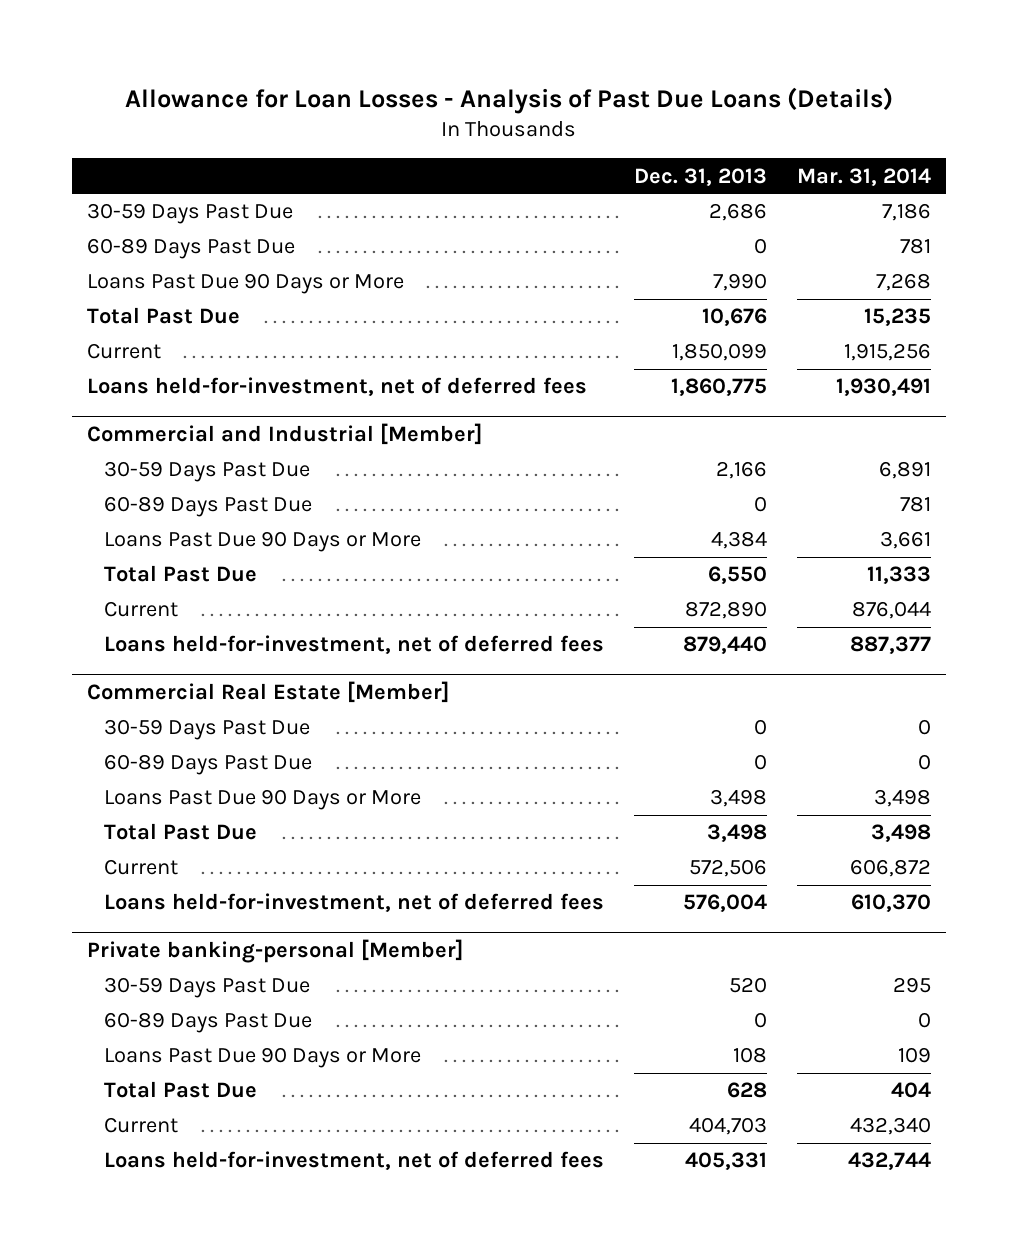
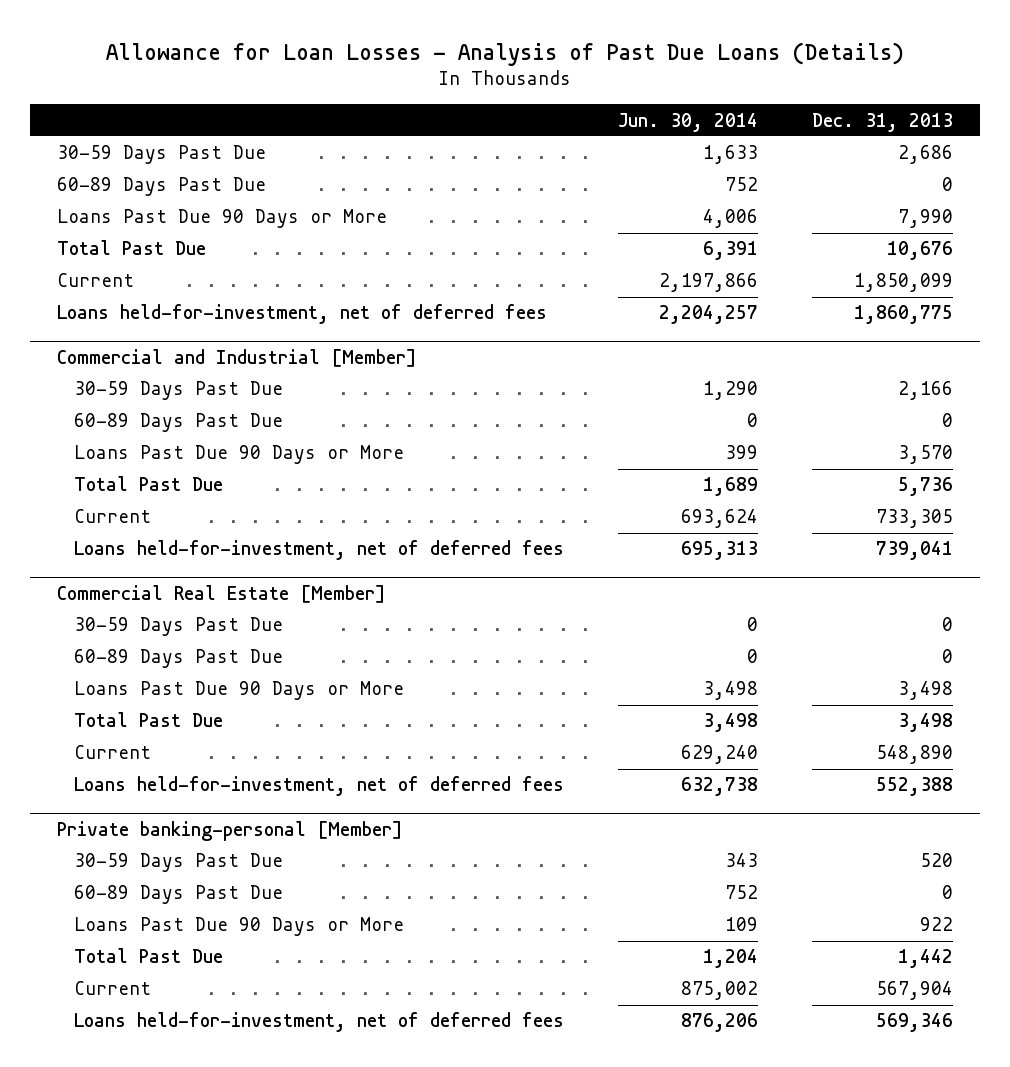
[796,167,931,186] Mar. 31, 2014 -> none
none -> [618,112,759,132] Jun. 30, 2014
[710,531,767,550] 4,384 -> [898,445,954,465] 3,570
[707,566,767,585] 6,550 -> [898,477,954,497] 5,736
[684,601,767,620] 872,890 -> [876,509,954,529] 733,305
[682,636,767,655] 879,440 -> [876,541,954,561] 739,041
[688,859,767,878] 572,506 -> [876,745,954,765] 548,890
[682,894,767,913] 576,004 -> [876,777,954,797] 552,388
[732,1047,767,1064] 108 -> [920,917,954,932] 922
[726,1082,767,1099] 628 -> [898,949,954,969] 1,442
[688,1117,767,1136] 404,703 -> [876,981,954,1001] 567,904
[684,1152,767,1171] 405,331 -> [876,1013,954,1033] 569,346

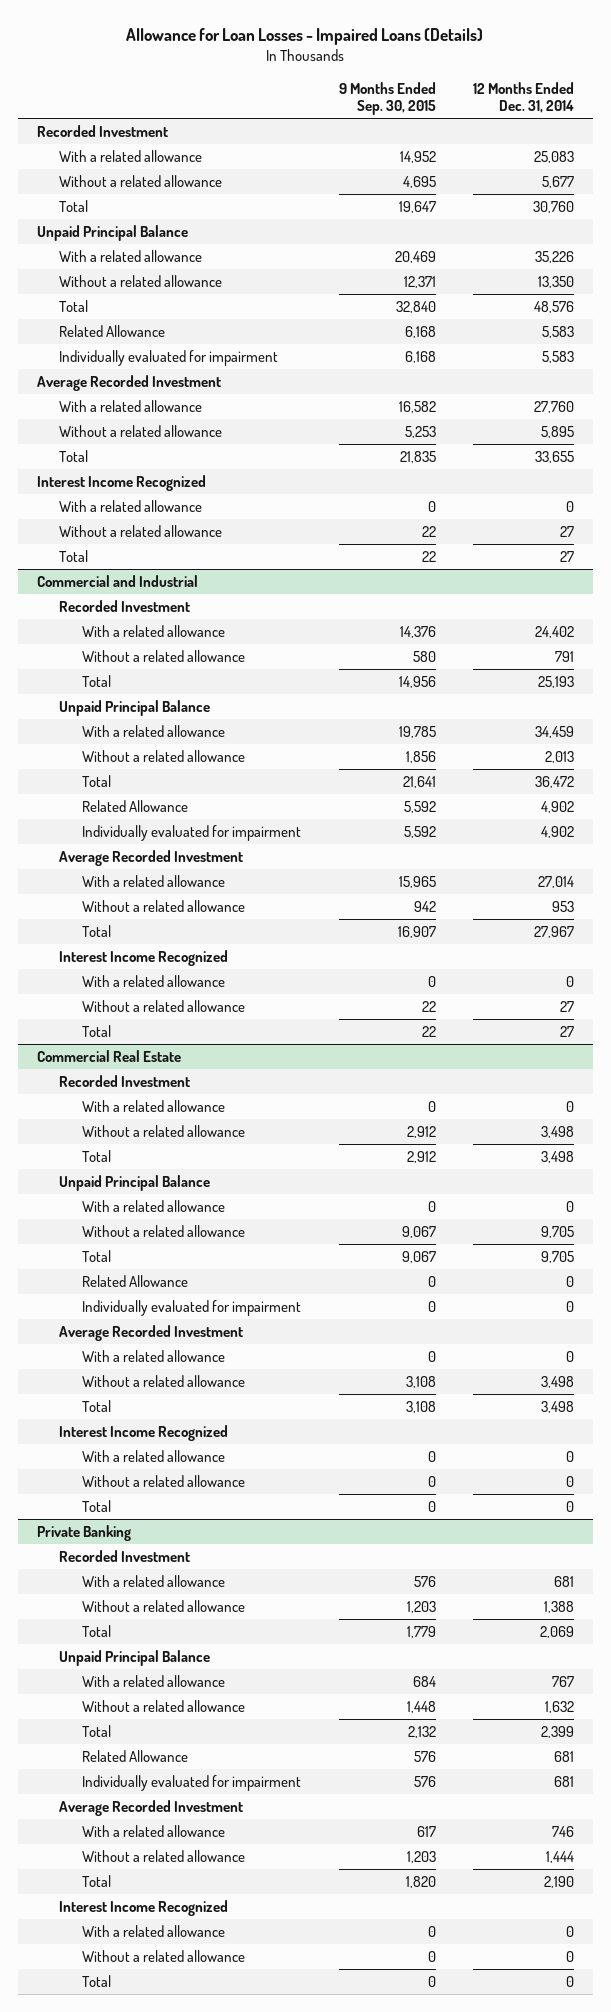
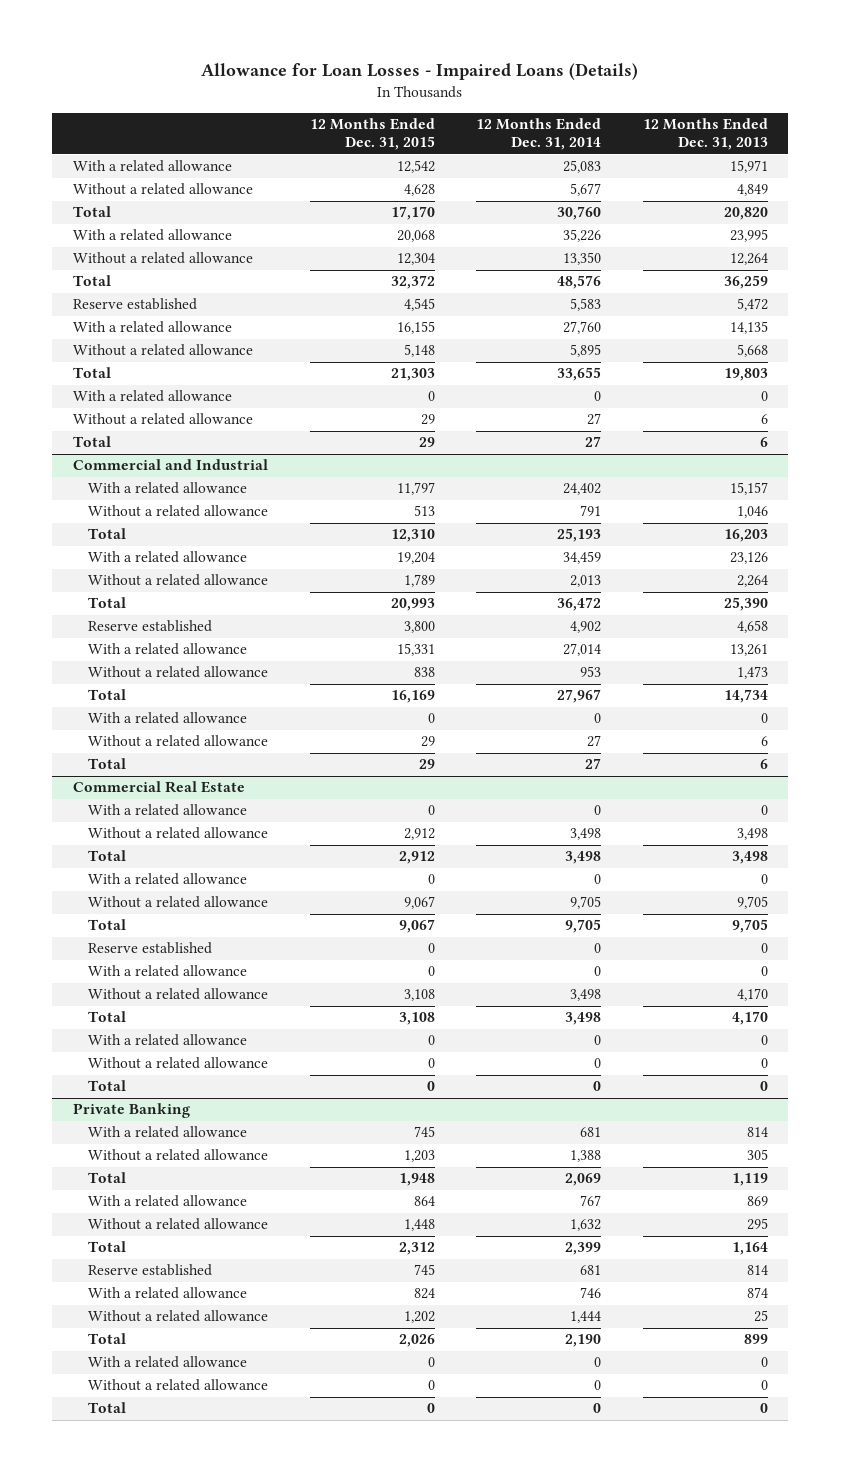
[338,81,436,116] 9 Months Ended Sep. 30, 2015 -> none
none -> [309,118,435,151] 12 Months Ended Dec. 31, 2015
none -> [642,118,768,151] 12 Months Ended Dec. 31, 2013
[36,124,168,137] Recorded Investment -> none
[36,224,188,241] Unpaid Principal Balance -> none
[59,349,279,366] Individually evaluated for impairment -> none
[36,374,221,391] Average Recorded Investment -> none
[59,324,166,337] Related Allowance -> [73,298,198,311] Reserve established
[36,474,206,491] Interest Income Recognized -> none
[59,599,191,612] Recorded Investment -> none
[59,699,211,716] Unpaid Principal Balance -> none
[82,824,302,841] Individually evaluated for impairment -> none
[59,849,244,866] Average Recorded Investment -> none
[82,799,189,812] Related Allowance -> [88,620,213,633] Reserve established
[59,949,229,966] Interest Income Recognized -> none
[59,1074,191,1087] Recorded Investment -> none
[59,1174,211,1191] Unpaid Principal Balance -> none
[82,1299,302,1316] Individually evaluated for impairment -> none
[59,1324,244,1341] Average Recorded Investment -> none
[82,1274,189,1287] Related Allowance -> [88,942,213,955] Reserve established
[59,1424,229,1441] Interest Income Recognized -> none
[59,1549,191,1562] Recorded Investment -> none
[59,1649,211,1666] Unpaid Principal Balance -> none
[82,1774,302,1791] Individually evaluated for impairment -> none
[59,1799,244,1816] Average Recorded Investment -> none
[82,1749,189,1762] Related Allowance -> [88,1264,213,1277] Reserve established
[59,1899,229,1916] Interest Income Recognized -> none

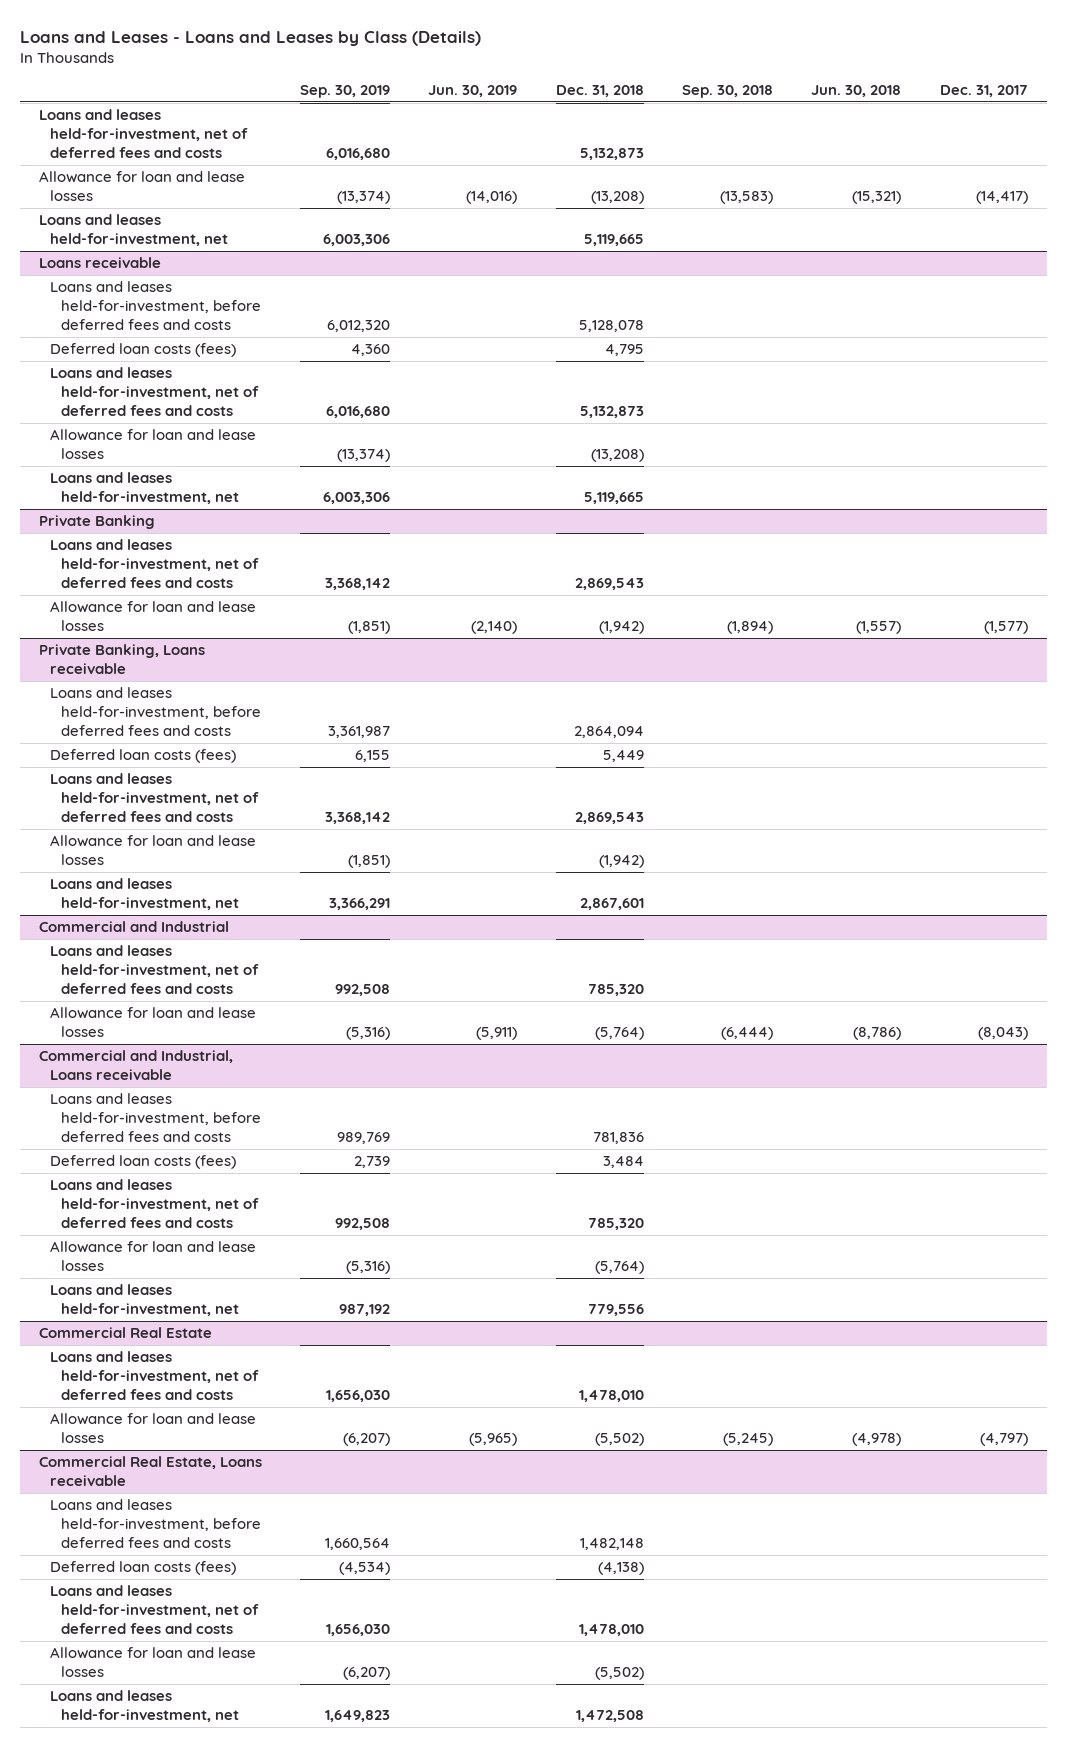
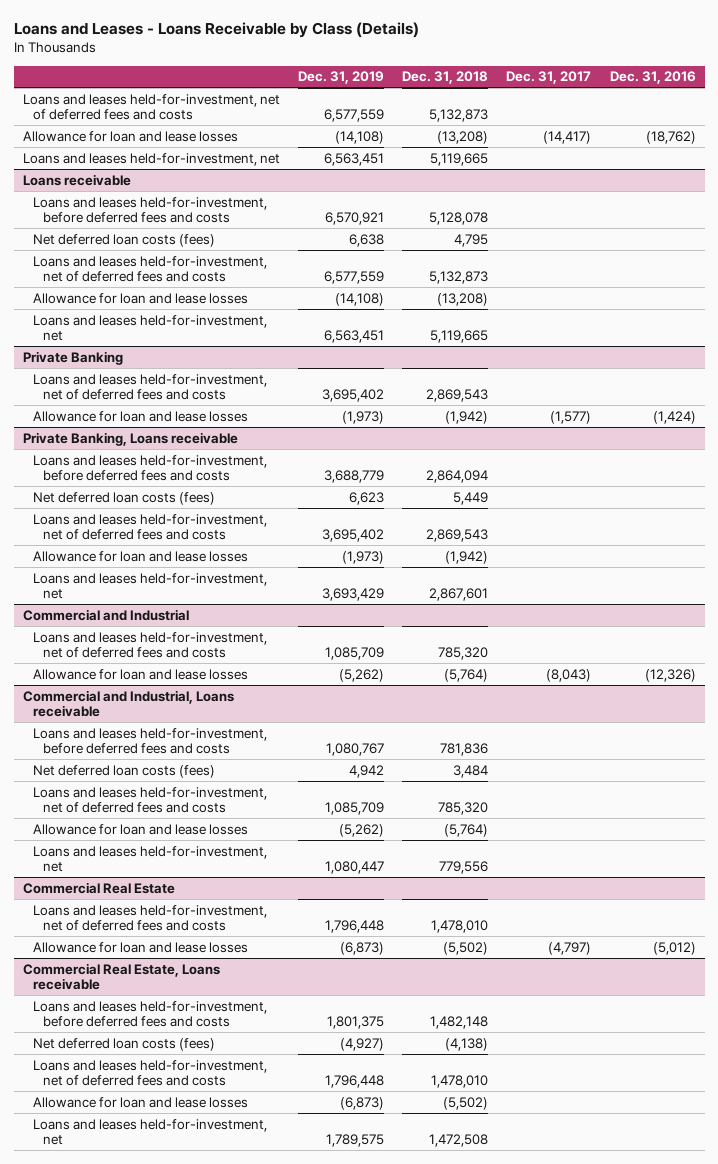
[19,30,481,46] Loans and Leases - Loans and Leases by Class (Details) -> [13,22,419,39] Loans and Leases - Loans Receivable by Class (Details)
[300,85,391,99] Sep. 30, 2019 -> none
[428,85,518,98] Jun. 30, 2019 -> none
[681,85,773,99] Sep. 30, 2018 -> none
[811,85,902,98] Jun. 30, 2018 -> none
none -> [298,71,385,85] Dec. 31, 2019
none -> [609,71,696,85] Dec. 31, 2016
[50,343,237,358] Deferred loan costs (fees) -> [33,233,216,247] Net deferred loan costs (fees)
[50,749,237,764] Deferred loan costs (fees) -> [33,491,216,505] Net deferred loan costs (fees)
[50,1155,237,1170] Deferred loan costs (fees) -> [33,764,216,778] Net deferred loan costs (fees)
[50,1561,237,1576] Deferred loan costs (fees) -> [33,1037,216,1051] Net deferred loan costs (fees)

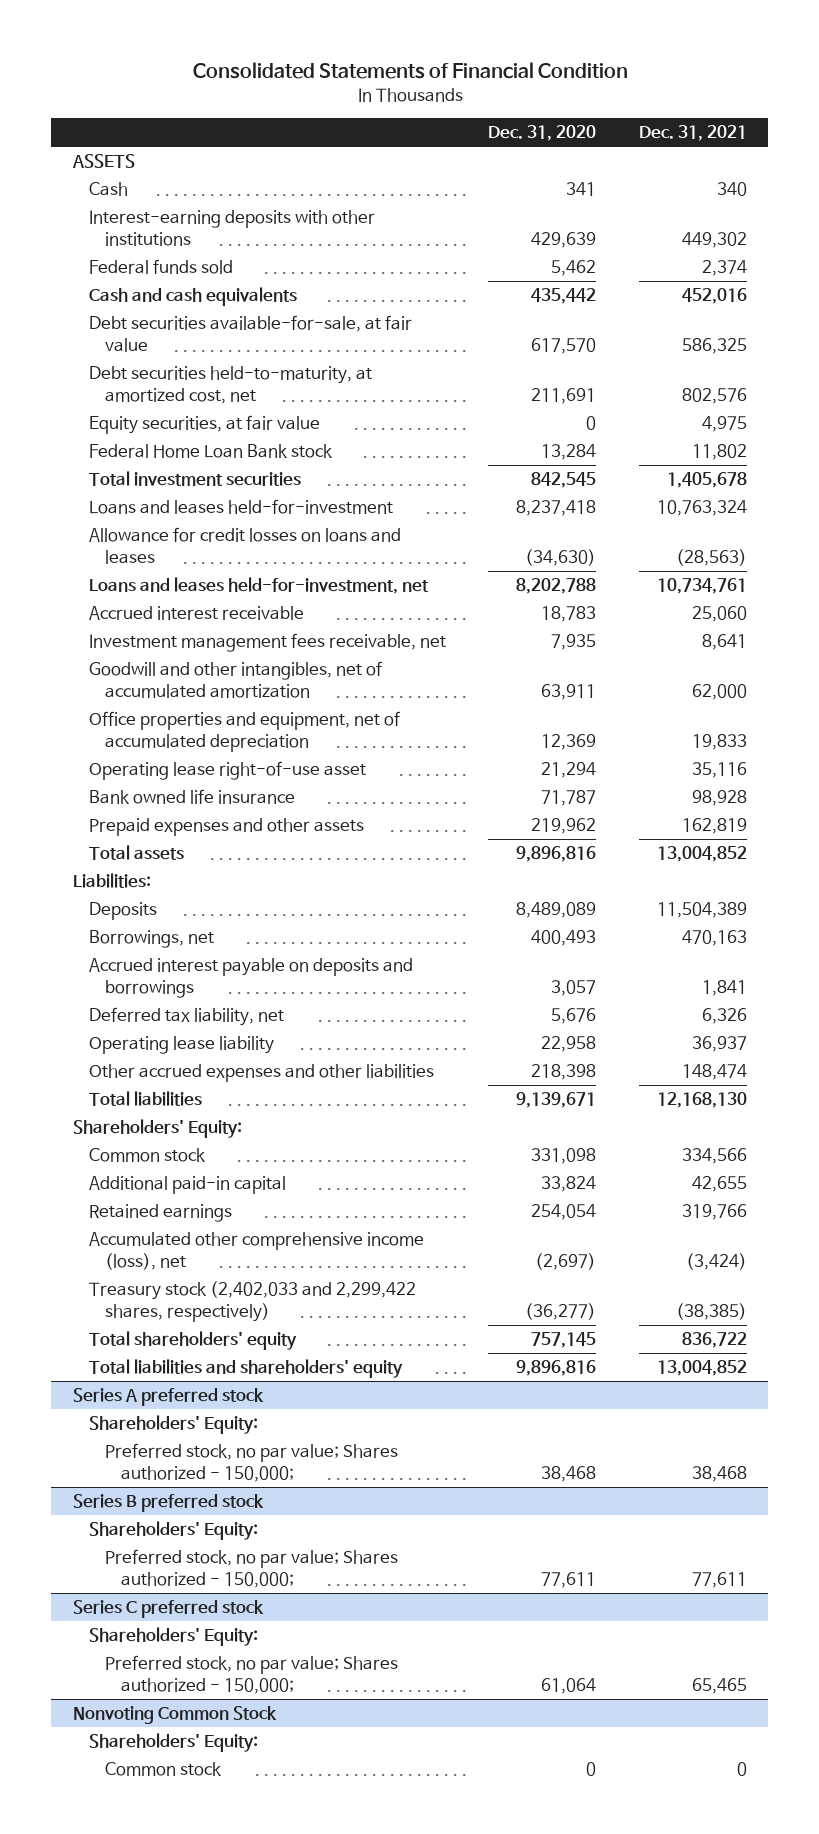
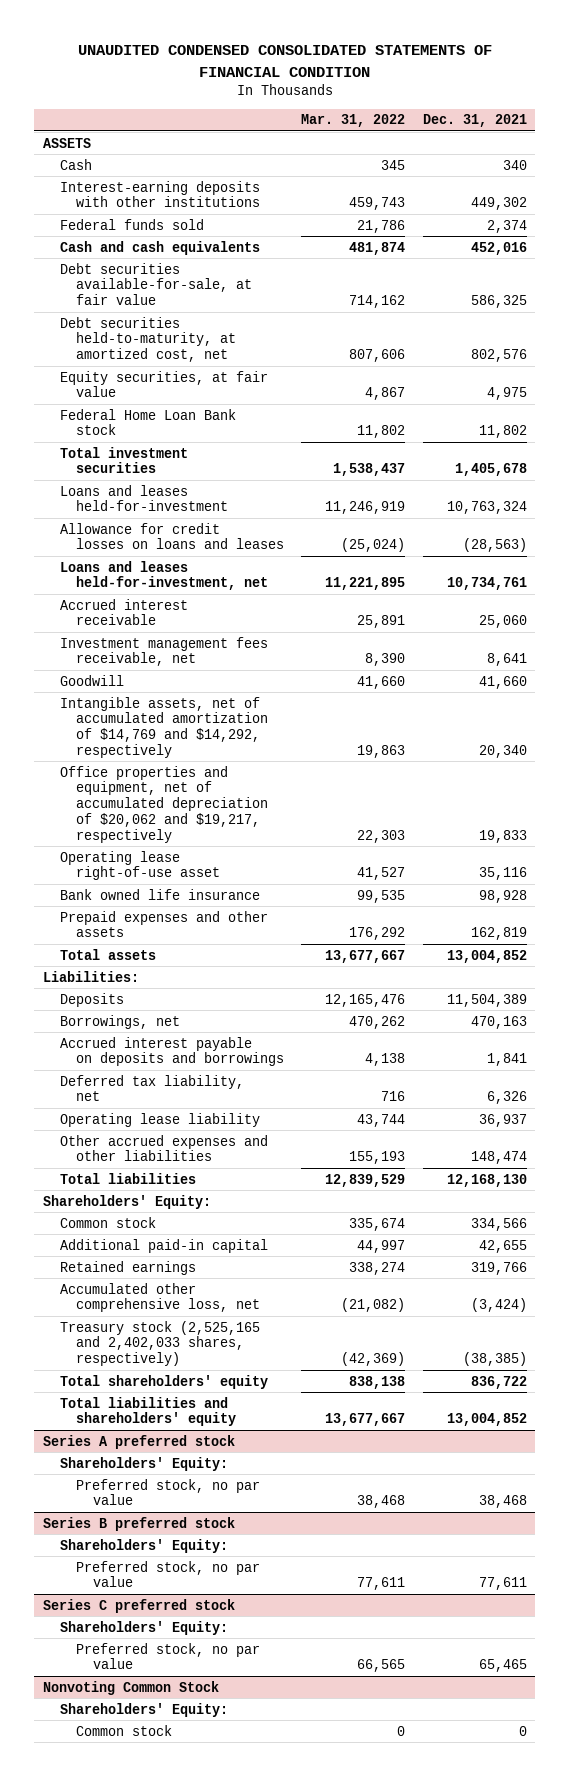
[192,62,628,80] Consolidated Statements of Financial Condition -> [77,45,492,77] UNAUDITED CONDENSED CONSOLIDATED STATEMENTS OF FINANCIAL CONDITION
[488,125,597,142] Dec. 31, 2020 -> none
none -> [301,114,406,128] Mar. 31, 2022
[88,661,382,699] Goodwill and other intangibles, net of accumulated amortization -> none
none -> [59,674,124,686] Goodwill
none -> [59,696,269,758] Intangible assets, net of accumulated amortization of $14,769 and $14,292, respectively
[88,711,400,753] Office properties and equipment, net of accumulated depreciation -> [59,765,269,843] Office properties and equipment, net of accumulated depreciation of $20,062 and $19,217, respectively
[88,1232,424,1271] Accumulated other comprehensive income (loss), net -> [59,1282,261,1313] Accumulated other comprehensive loss, net
[88,1281,416,1323] Treasury stock (2,402,033 and 2,299,422 shares, respectively) -> [59,1320,260,1367] Treasury stock (2,525,165 and 2,402,033 shares, respectively)
[104,1443,398,1483] Preferred stock, no par value; Shares authorized - 150,000; -> [76,1478,261,1506] Preferred stock, no par value
[104,1549,398,1589] Preferred stock, no par value; Shares authorized - 150,000; -> [76,1560,261,1588] Preferred stock, no par value
[104,1655,398,1695] Preferred stock, no par value; Shares authorized - 150,000; -> [76,1642,261,1670] Preferred stock, no par value

